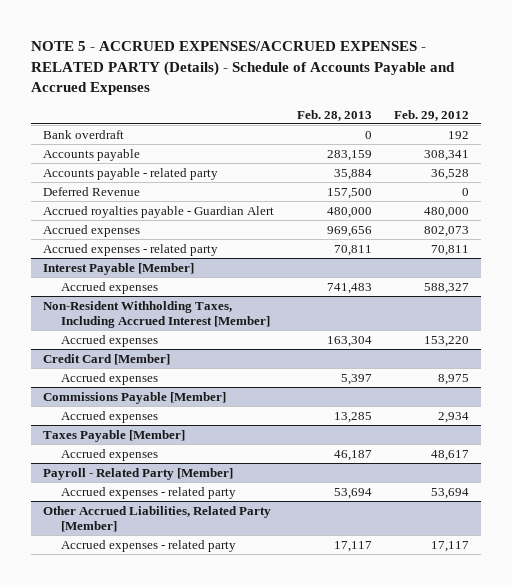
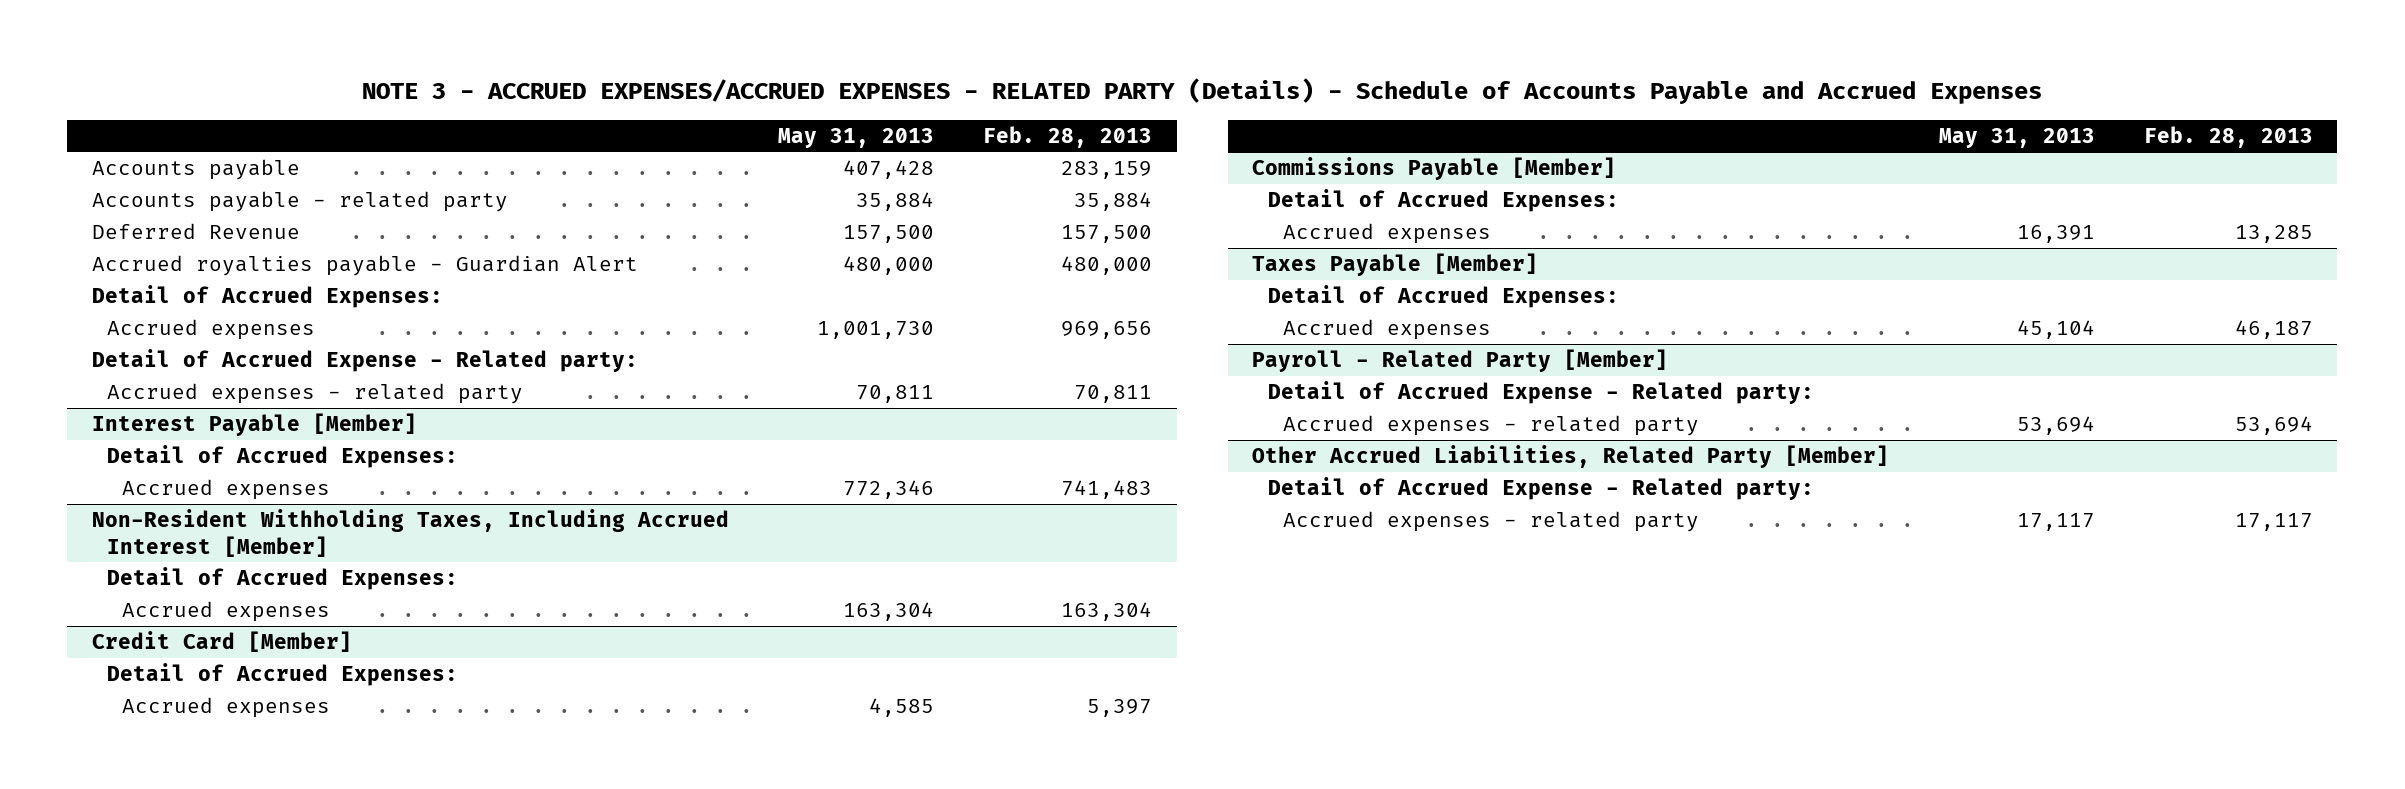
[31,41,456,95] NOTE 5 - ACCRUED EXPENSES/ACCRUED EXPENSES - RELATED PARTY (Details) - Schedule of Accounts Payable and Accrued Expenses -> [362,78,2043,105] NOTE 3 - ACCRUED EXPENSES/ACCRUED EXPENSES - RELATED PARTY (Details) - Schedule of Accounts Payable and Accrued Expenses
[394,109,470,121] Feb. 29, 2012 -> none
none -> [777,127,934,148] May 31, 2013
[42,129,124,139] Bank overdraft -> none
none -> [91,285,443,309] Detail of Accrued Expenses:
none -> [91,349,638,373] Detail of Accrued Expense - Related party:
none -> [107,445,459,469] Detail of Accrued Expenses:
none -> [107,567,459,591] Detail of Accrued Expenses:
none -> [107,663,459,687] Detail of Accrued Expenses:
none -> [1267,189,1619,213] Detail of Accrued Expenses:
none -> [1267,285,1619,309] Detail of Accrued Expenses:
none -> [1267,381,1814,405] Detail of Accrued Expense - Related party:
none -> [1267,477,1814,501] Detail of Accrued Expense - Related party:

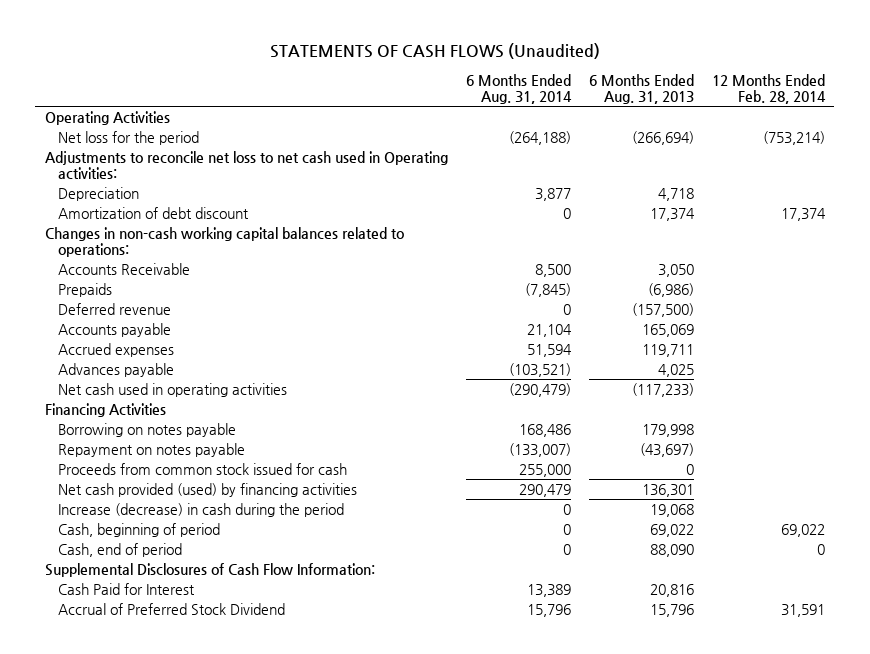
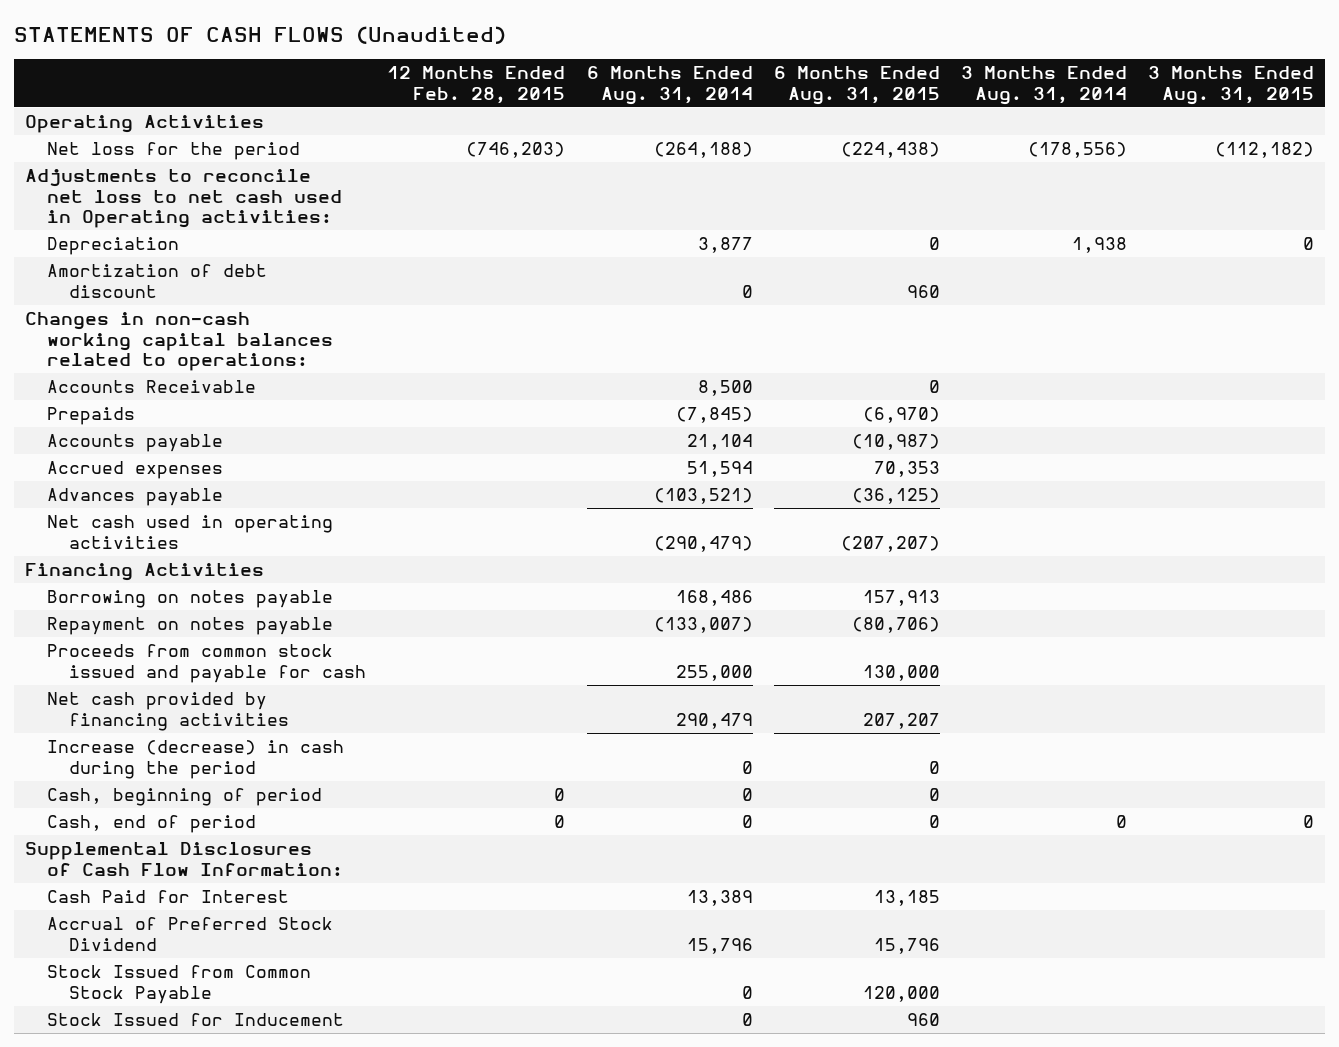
[588,74,694,104] 6 Months Ended Aug. 31, 2013 -> none
[712,74,827,104] 12 Months Ended Feb. 28, 2014 -> none
none -> [387,66,566,104] 12 Months Ended Feb. 28, 2015
none -> [773,66,940,105] 6 Months Ended Aug. 31, 2015
none -> [960,66,1127,105] 3 Months Ended Aug. 31, 2014
none -> [1148,66,1315,105] 3 Months Ended Aug. 31, 2015
[57,302,171,315] Deferred revenue -> none
[57,462,347,475] Proceeds from common stock issued for cash -> [47,644,367,683] Proceeds from common stock issued and payable for cash
[57,482,357,497] Net cash provided (used) by financing activities -> [47,692,290,731] Net cash provided by financing activities
none -> [47,965,312,1004] Stock Issued from Common Stock Payable
none -> [47,1013,345,1027] Stock Issued for Inducement

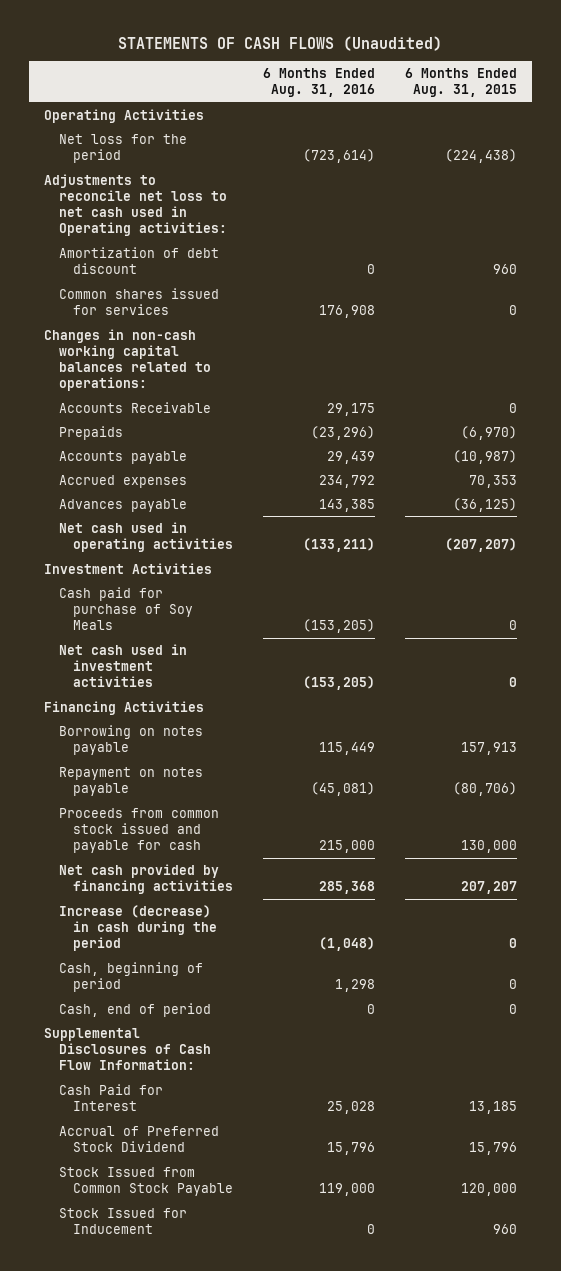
[387,66,566,104] 12 Months Ended Feb. 28, 2015 -> none
[586,66,753,105] 6 Months Ended Aug. 31, 2014 -> none
[960,66,1127,105] 3 Months Ended Aug. 31, 2014 -> none
[1148,66,1315,105] 3 Months Ended Aug. 31, 2015 -> none
none -> [262,68,375,98] 6 Months Ended Aug. 31, 2016
[47,237,180,256] Depreciation -> none
none -> [58,287,219,316] Common shares issued for services
none -> [44,562,213,574] Investment Activities
none -> [58,586,193,631] Cash paid for purchase of Soy Meals
none -> [58,643,187,688] Net cash used in investment activities

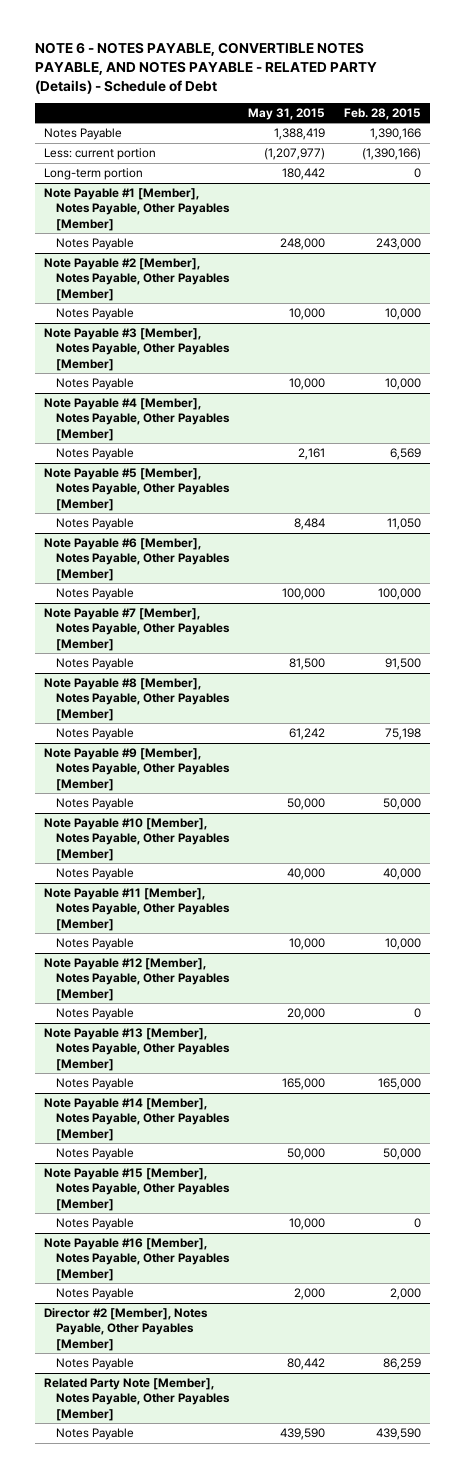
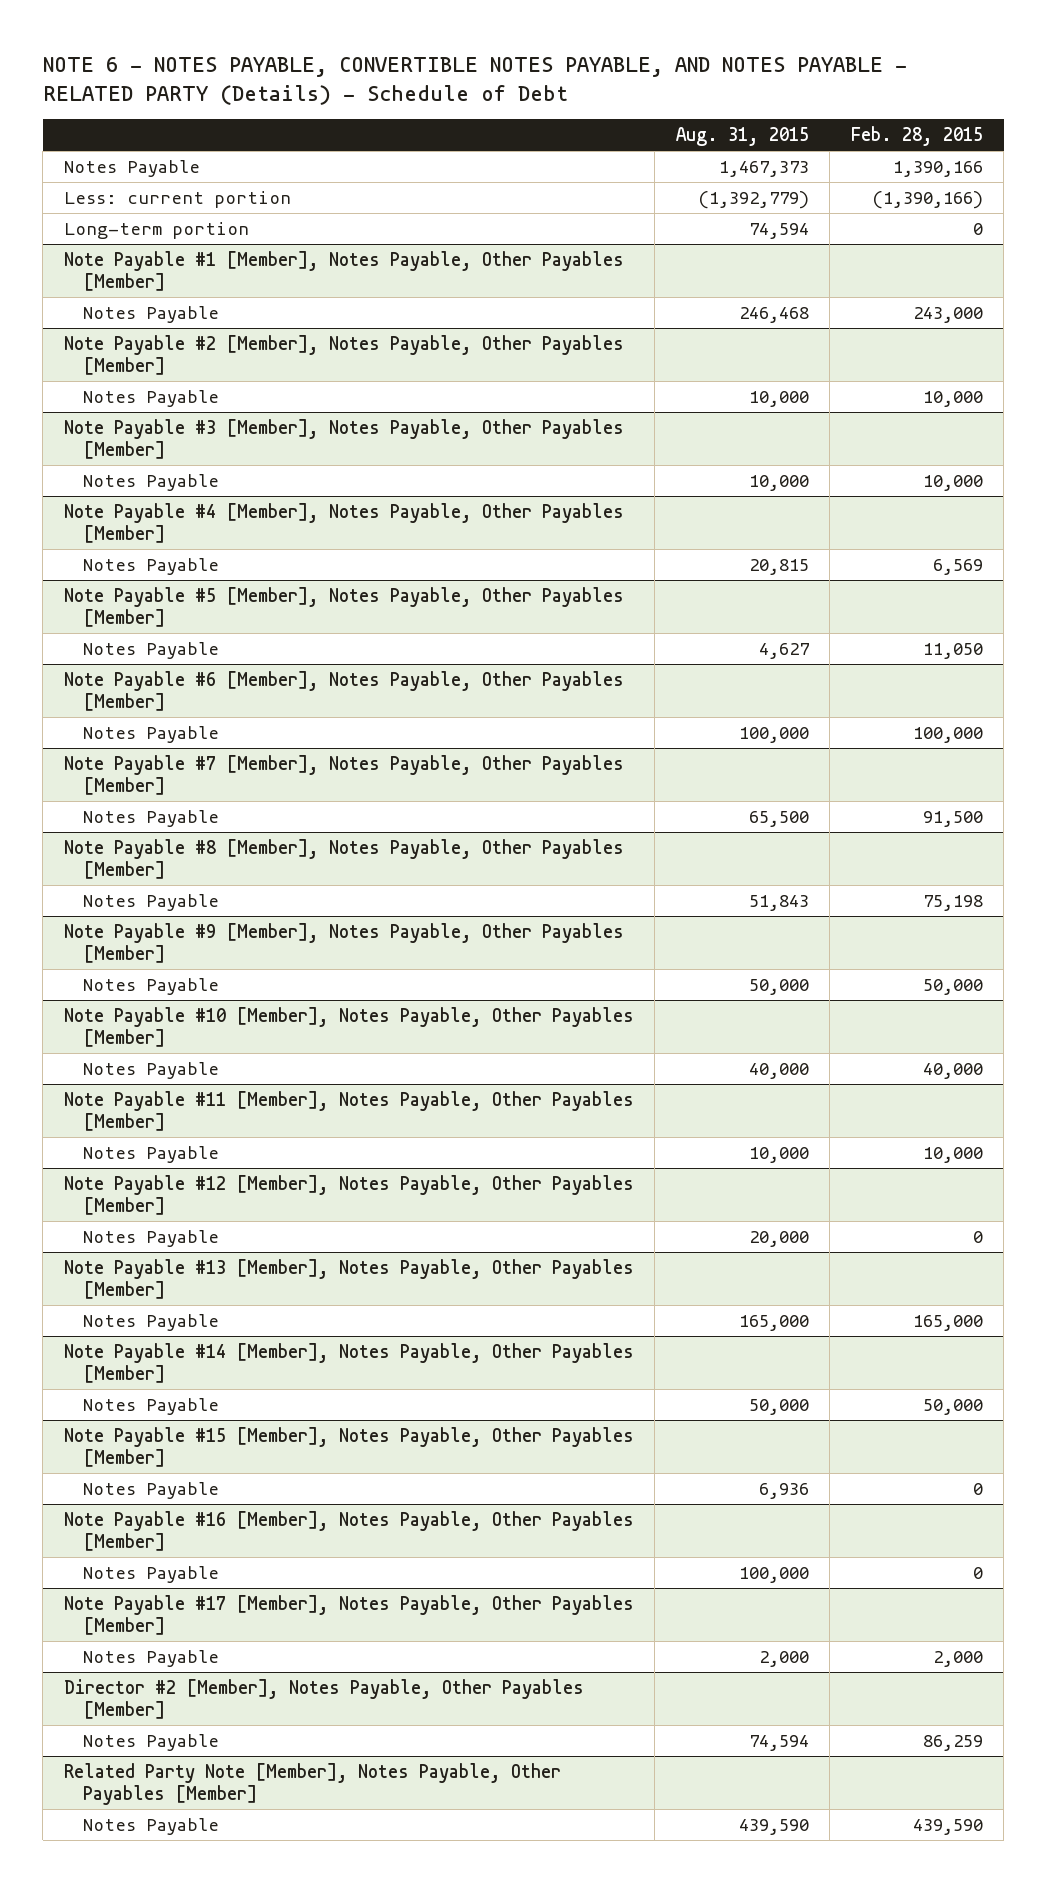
[247,107,325,120] May 31, 2015 -> none
none -> [675,126,809,146] Aug. 31, 2015
none -> [83,1565,220,1583] Notes Payable
none -> [63,1594,634,1635] Note Payable #17 [Member], Notes Payable, Other Payables [Member]

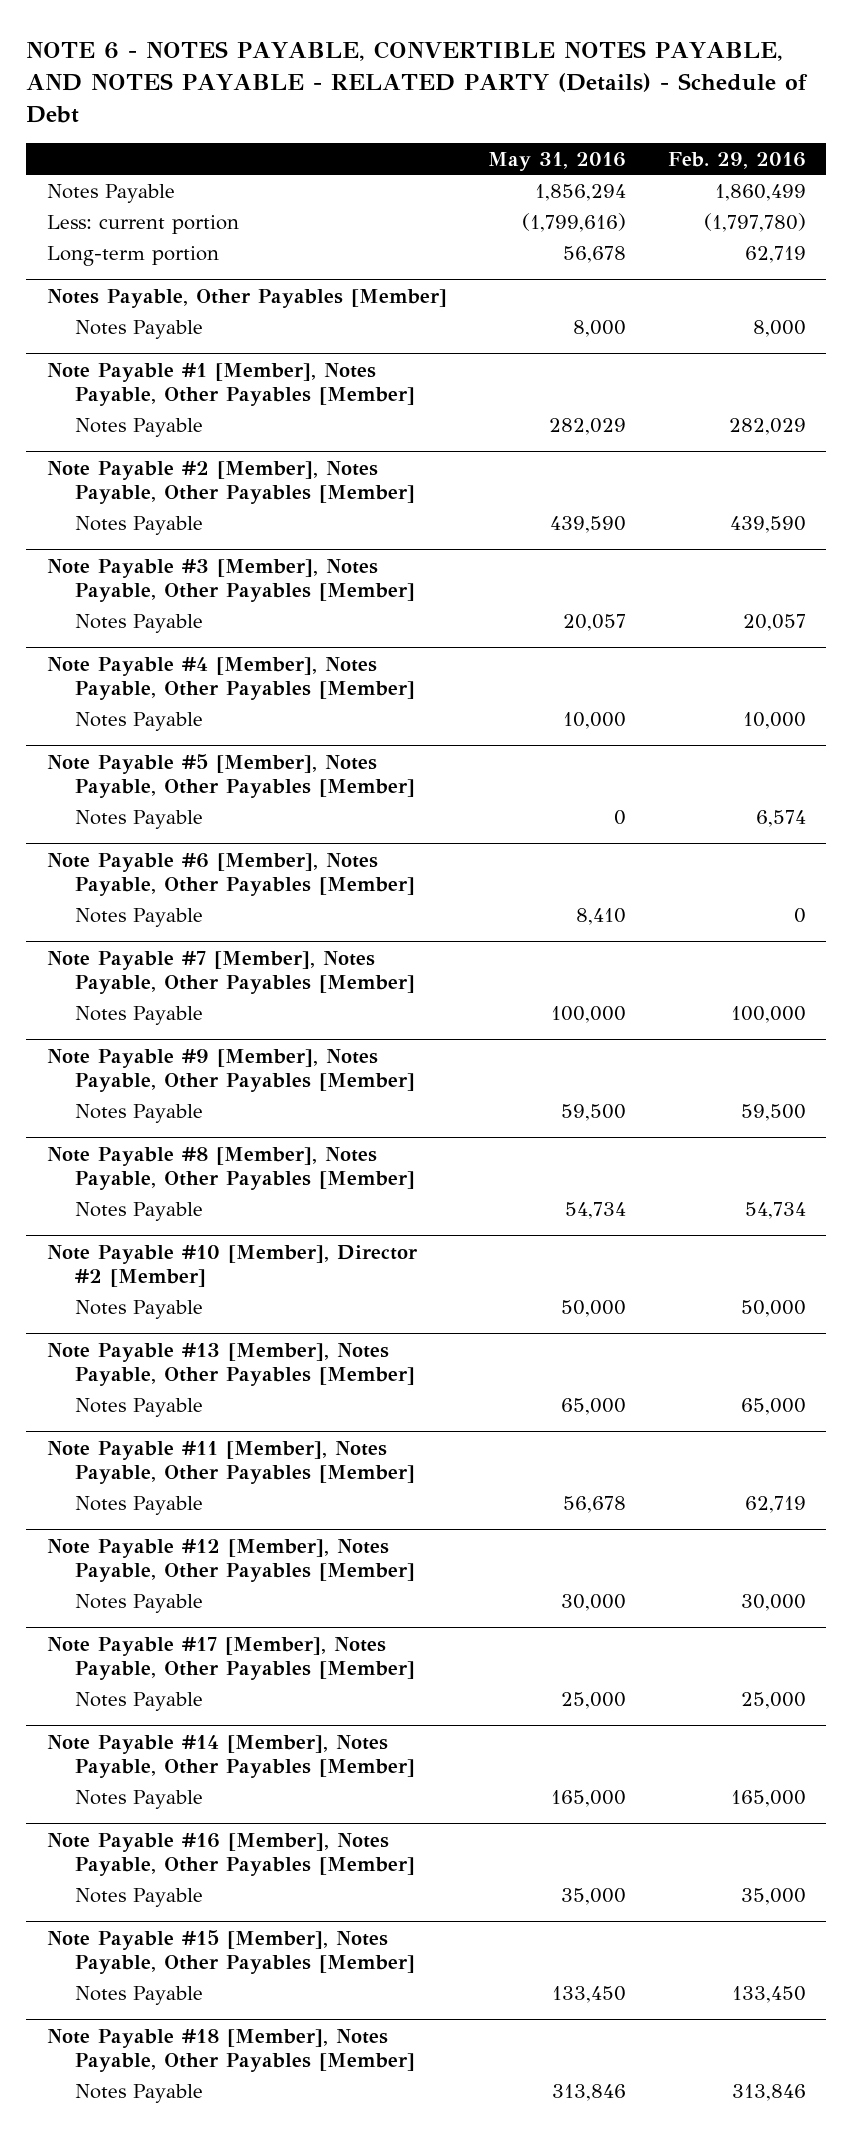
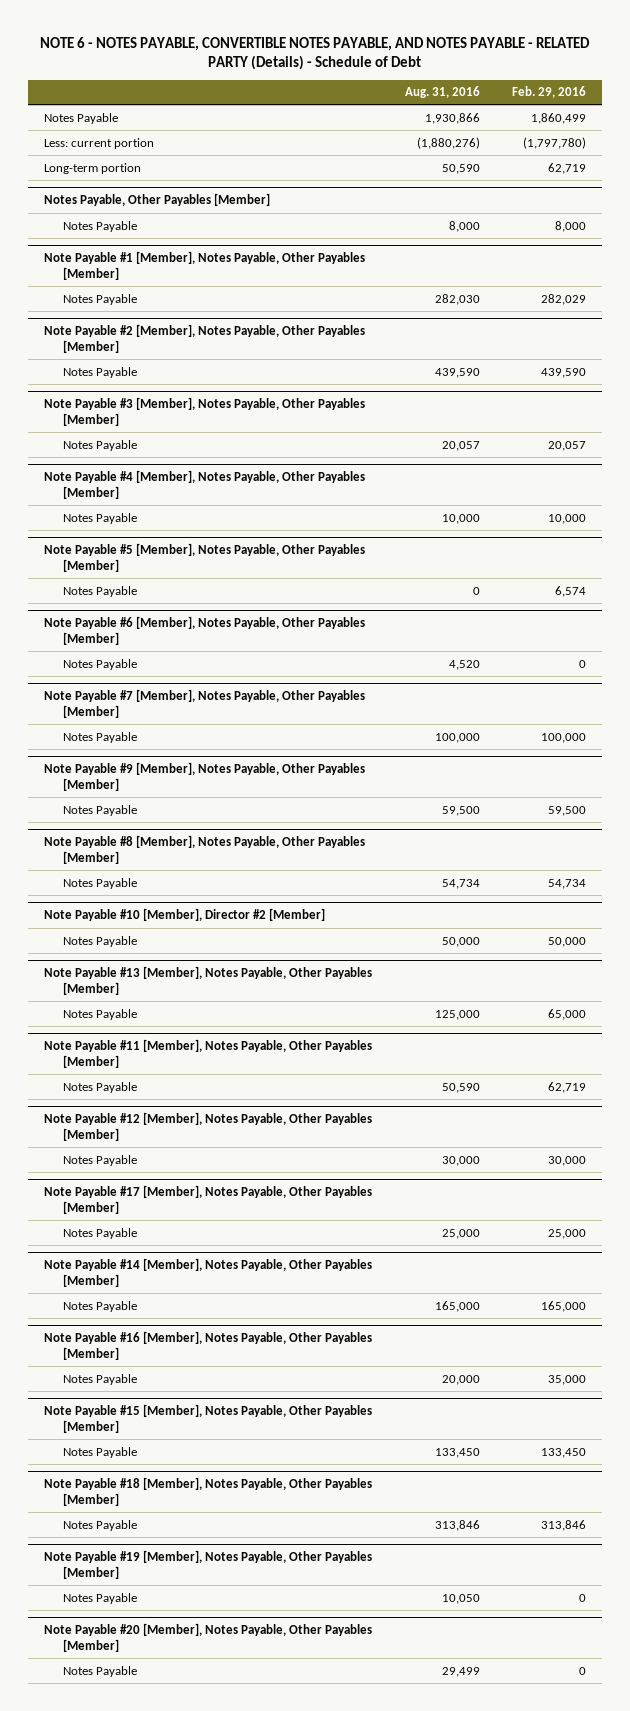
[488,151,627,171] May 31, 2016 -> none
none -> [404,86,480,99] Aug. 31, 2016
none -> [44,1550,373,1579] Note Payable #19 [Member], Notes Payable, Other Payables [Member]
none -> [62,1592,137,1604] Notes Payable
none -> [44,1623,373,1652] Note Payable #20 [Member], Notes Payable, Other Payables [Member]
none -> [62,1665,137,1677] Notes Payable

